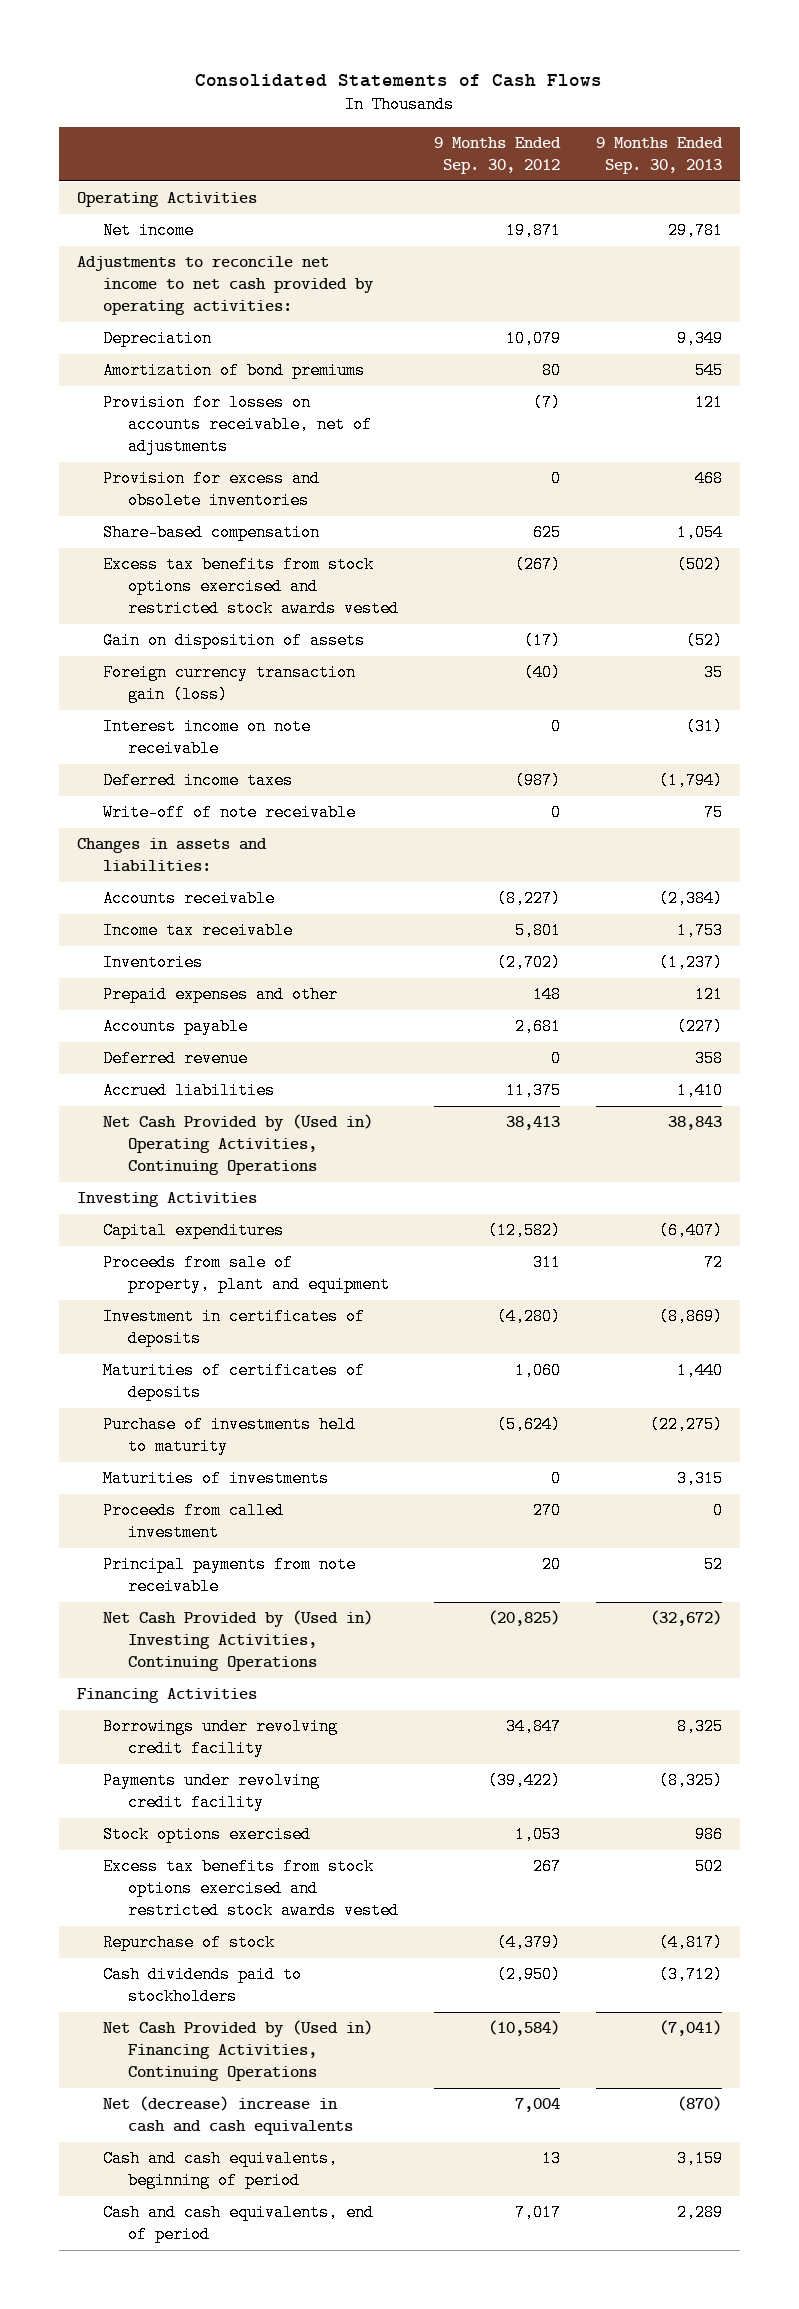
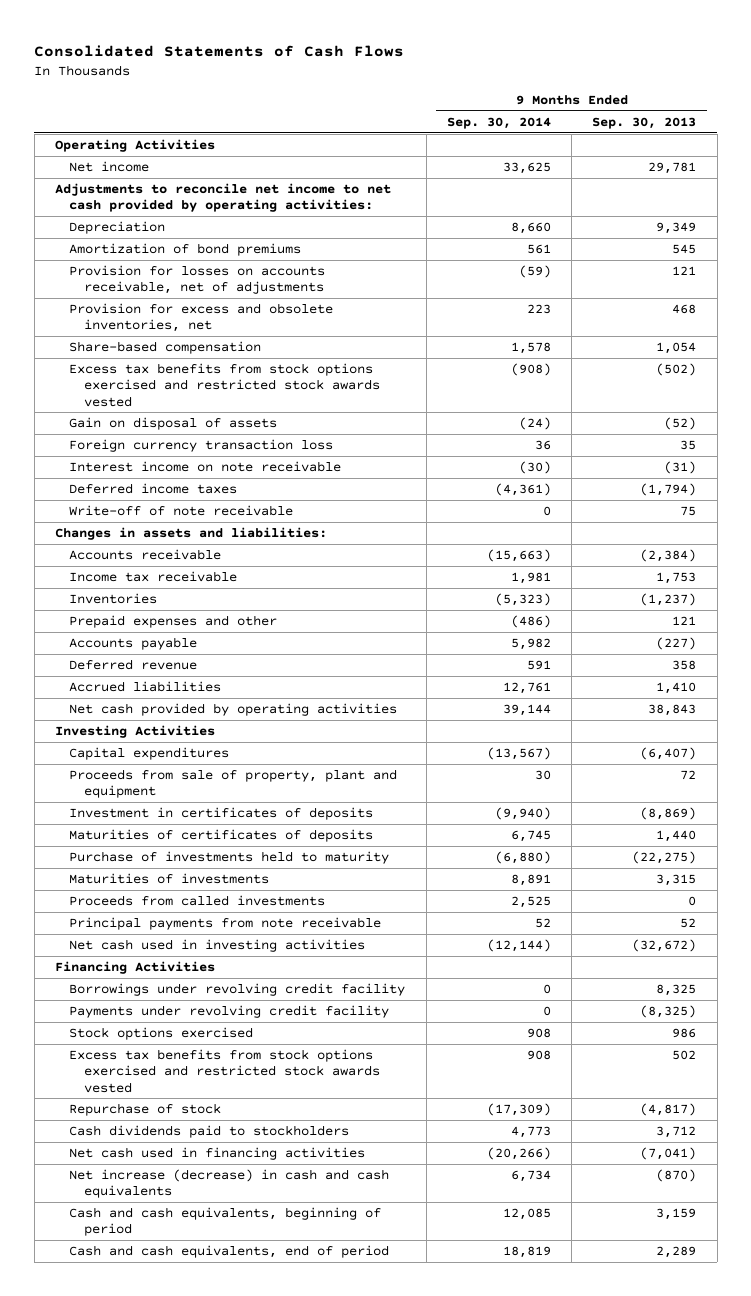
[434,136,562,174] 9 Months Ended Sep. 30, 2012 -> none
none -> [446,116,551,129] Sep. 30, 2014
[102,470,320,510] Provision for excess and obsolete inventories -> [69,303,334,333] Provision for excess and obsolete inventories, net
[102,632,365,650] Gain on disposition of assets -> [69,417,278,431] Gain on disposal of assets
[102,664,356,704] Foreign currency transaction gain (loss) -> [69,439,334,453] Foreign currency transaction loss
[102,1114,373,1176] Net Cash Provided by (Used in) Operating Activities, Continuing Operations -> [69,703,398,717] Net cash provided by operating activities
[102,1502,284,1542] Proceeds from called investment -> [69,895,326,907] Proceeds from called investments
[102,1610,373,1672] Net Cash Provided by (Used in) Investing Activities, Continuing Operations -> [69,939,366,953] Net cash used in investing activities
[658,1966,723,1984] (3,712) -> [656,1126,697,1139] 3,712
[102,2020,373,2082] Net Cash Provided by (Used in) Financing Activities, Continuing Operations -> [69,1147,366,1161] Net cash used in financing activities
[102,2096,354,2136] Net (decrease) increase in cash and cash equivalents -> [69,1169,390,1199] Net increase (decrease) in cash and cash equivalents

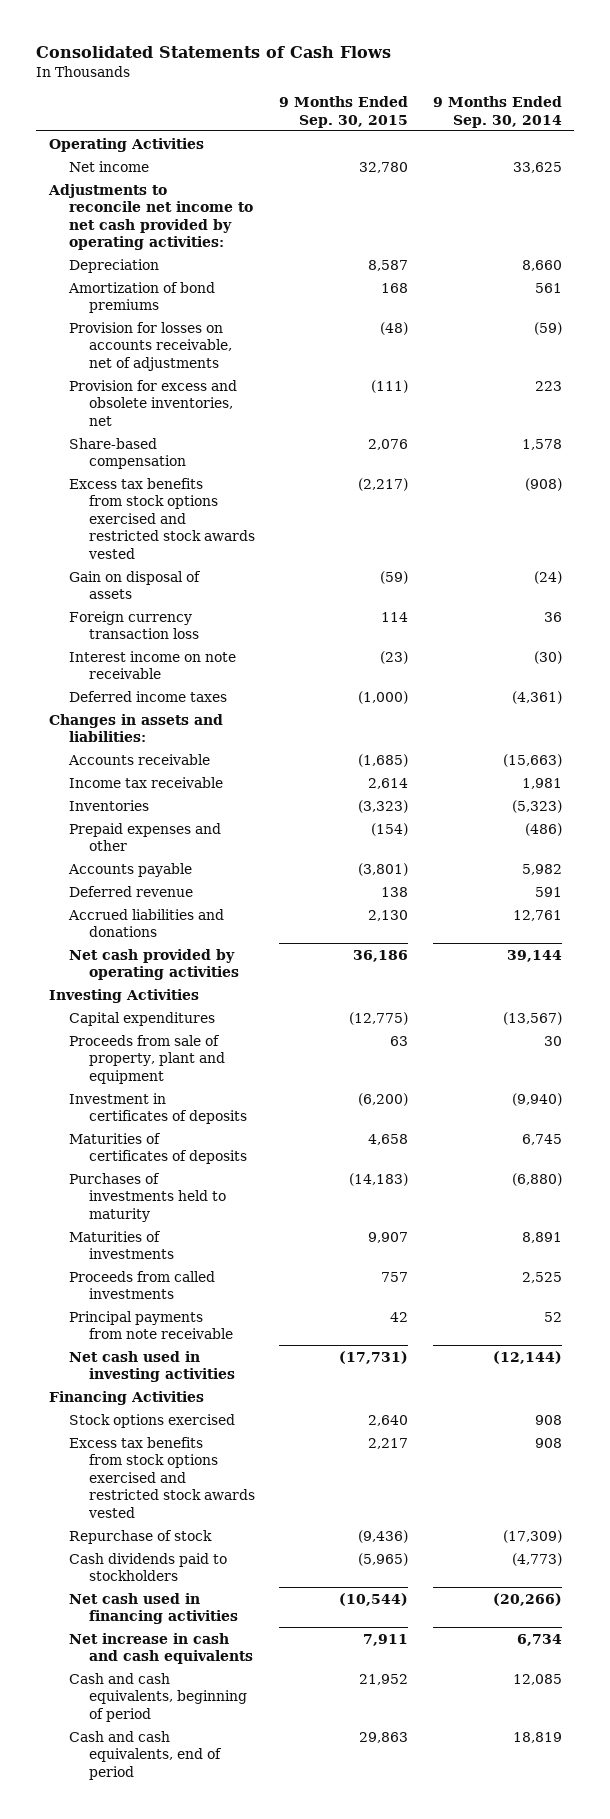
[592,116,697,129] Sep. 30, 2013 -> none
none -> [279,96,409,128] 9 Months Ended Sep. 30, 2015
[69,505,294,517] Write-off of note receivable -> none
[69,681,222,693] Accrued liabilities -> [67,908,224,938] Accrued liabilities and donations
[69,851,390,865] Purchase of investments held to maturity -> [68,1172,226,1222] Purchases of investments held to maturity
[69,983,406,997] Borrowings under revolving credit facility -> none
[69,1005,390,1019] Payments under revolving credit facility -> none
[510,1126,551,1139] 4,773 -> [511,1552,562,1566] (4,773)
[69,1169,390,1199] Net increase (decrease) in cash and cash equivalents -> [68,1632,253,1665] Net increase in cash and cash equivalents

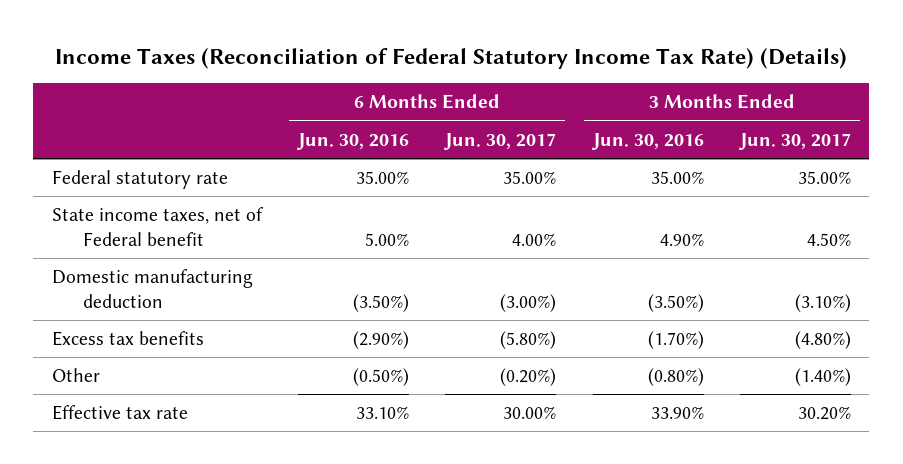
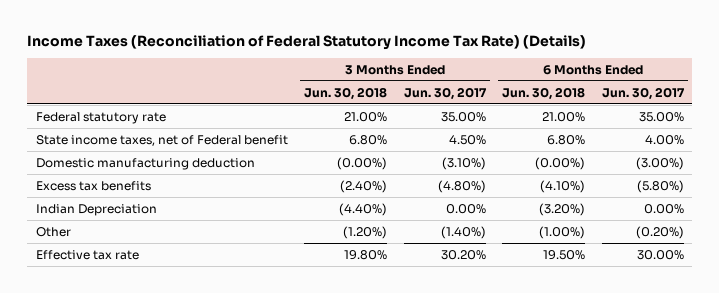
[296,132,409,150] Jun. 30, 2016 -> none
[591,132,704,150] Jun. 30, 2016 -> none
none -> [304,86,388,100] Jun. 30, 2018
none -> [502,86,586,100] Jun. 30, 2018
none -> [35,203,157,216] Indian Depreciation

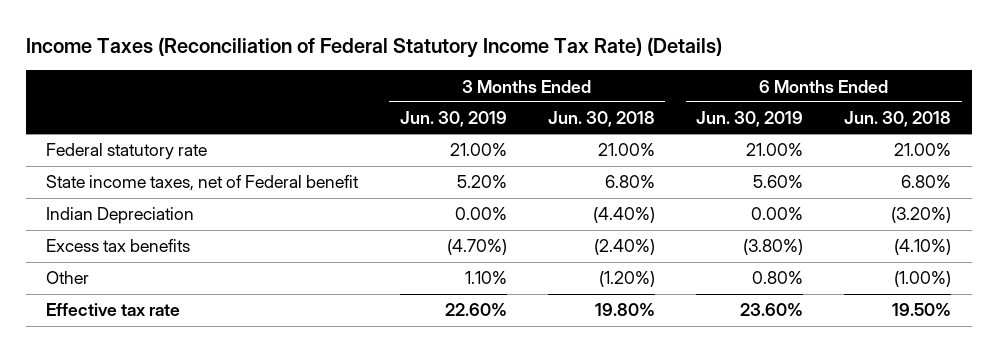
[403,86,487,100] Jun. 30, 2017 -> none
[601,86,685,100] Jun. 30, 2017 -> none
none -> [399,111,507,128] Jun. 30, 2019
none -> [696,111,804,128] Jun. 30, 2019
[35,157,255,170] Domestic manufacturing deduction -> none
[35,180,151,191] Excess tax benefits -> [46,239,191,253] Excess tax benefits

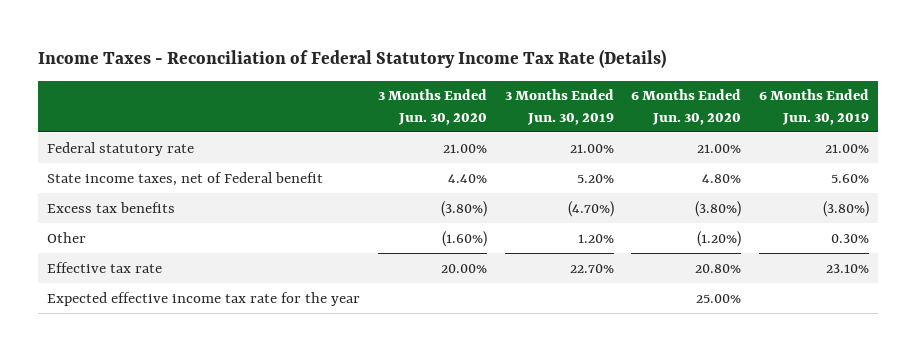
[25,36,722,58] Income Taxes (Reconciliation of Federal Statutory Income Tax Rate) (Details) -> [37,49,666,69] Income Taxes - Reconciliation of Federal Statutory Income Tax Rate (Details)
[547,111,655,128] Jun. 30, 2018 -> none
[844,111,952,128] Jun. 30, 2018 -> none
none -> [377,89,487,125] 3 Months Ended Jun. 30, 2020
none -> [631,89,742,125] 6 Months Ended Jun. 30, 2020
[46,207,195,225] Indian Depreciation -> none
[464,271,507,285] 1.10% -> [577,233,614,243] 1.20%
[752,271,804,285] 0.80% -> [831,233,870,243] 0.30%
[444,303,507,317] 22.60% -> [569,263,614,273] 22.70%
[740,303,804,317] 23.60% -> [826,263,870,273] 23.10%
none -> [46,291,360,306] Expected effective income tax rate for the year

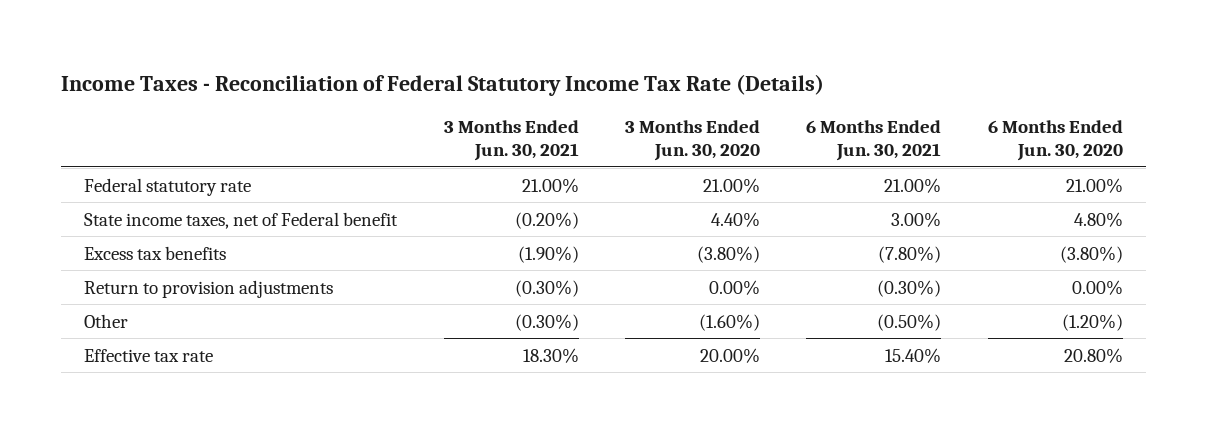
[504,89,614,125] 3 Months Ended Jun. 30, 2019 -> none
[759,89,870,125] 6 Months Ended Jun. 30, 2019 -> none
none -> [443,120,579,162] 3 Months Ended Jun. 30, 2021
none -> [806,120,942,162] 6 Months Ended Jun. 30, 2021
none -> [84,279,334,298] Return to provision adjustments
[46,291,360,306] Expected effective income tax rate for the year -> none

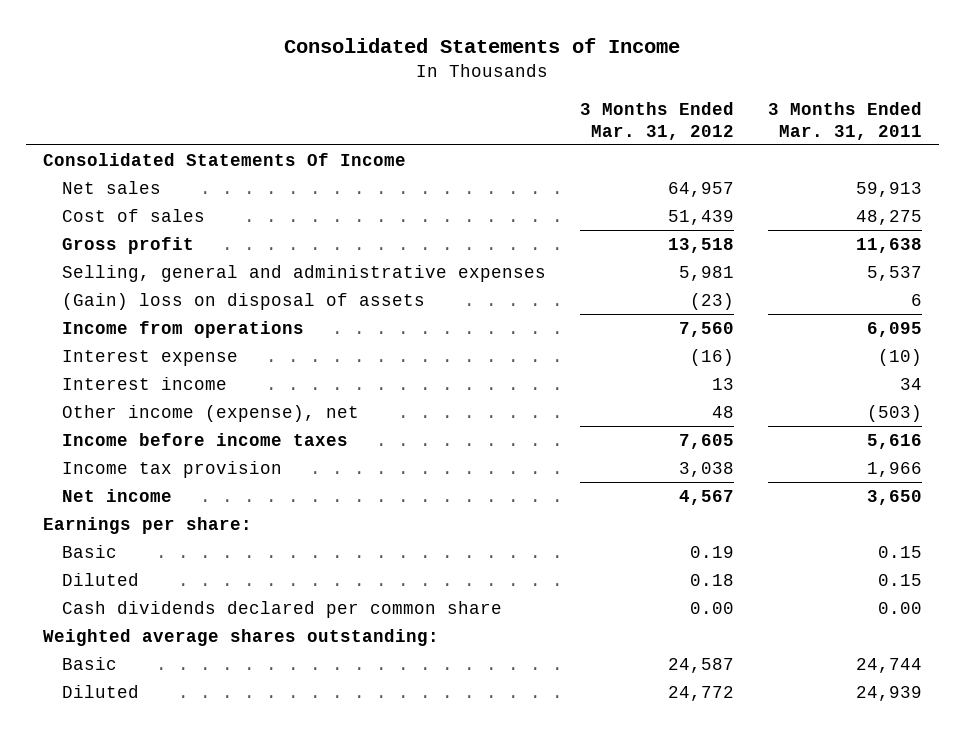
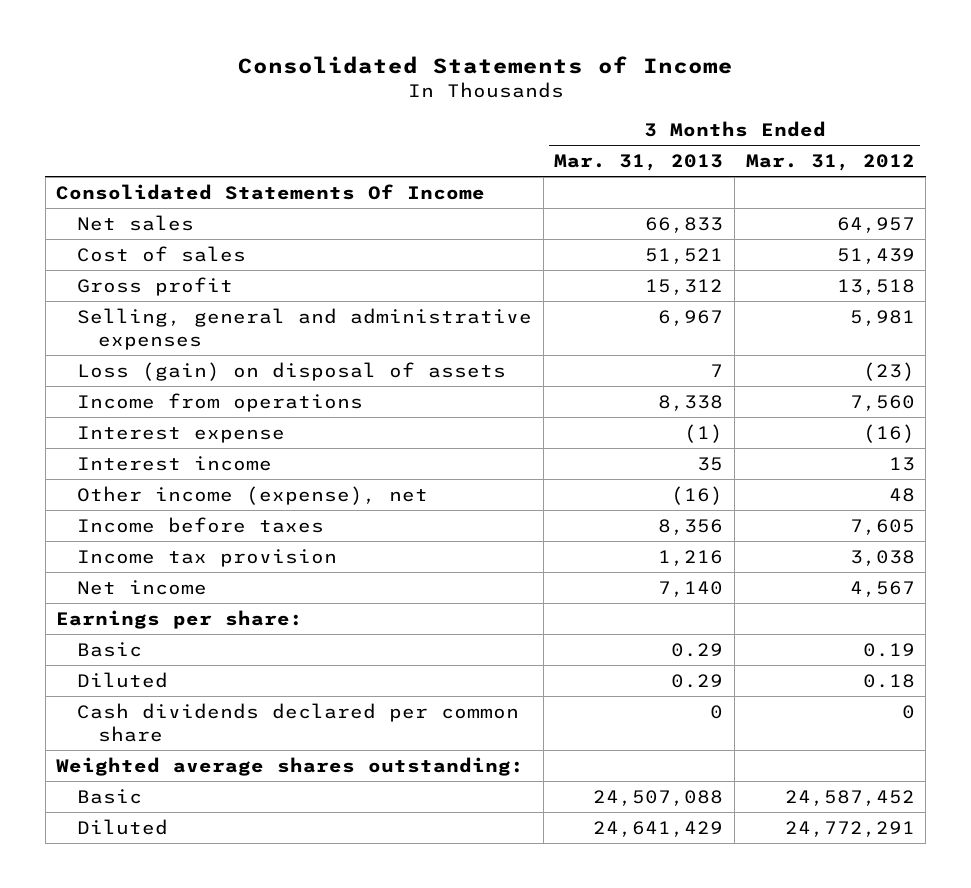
[767,101,922,140] 3 Months Ended Mar. 31, 2011 -> none
none -> [554,154,724,172] Mar. 31, 2013
[62,292,426,310] (Gain) loss on disposal of assets -> [77,361,507,381] Loss (gain) on disposal of assets
[62,432,349,446] Income before income taxes -> [77,516,325,533] Income before taxes
[689,601,734,614] 0.00 -> [901,704,915,719] 0
[667,657,734,673] 24,587 -> [784,789,915,806] 24,587,452
[667,685,734,701] 24,772 -> [784,820,915,837] 24,772,291

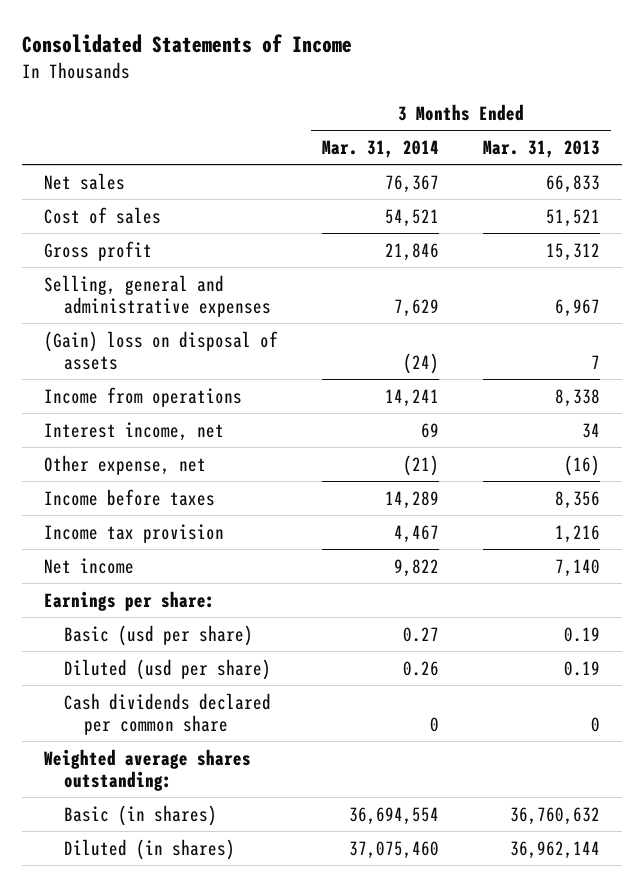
[745,154,915,172] Mar. 31, 2012 -> none
none -> [322,140,440,159] Mar. 31, 2014
[56,183,486,200] Consolidated Statements Of Income -> none
[77,361,507,381] Loss (gain) on disposal of assets -> [44,330,279,370] (Gain) loss on disposal of assets
[77,425,286,443] Interest expense -> none
[77,455,273,471] Interest income -> [44,421,225,441] Interest income, net
[697,456,724,471] 35 -> [582,422,601,438] 34
[77,485,429,505] Other income (expense), net -> [44,454,207,475] Other expense, net
[77,641,143,657] Basic -> [64,624,254,646] Basic (usd per share)
[671,642,724,657] 0.29 -> [564,626,601,642] 0.19
[77,671,169,688] Diluted -> [64,658,272,680] Diluted (usd per share)
[671,673,724,688] 0.29 -> [564,660,601,676] 0.19
[77,788,143,804] Basic -> [64,804,218,826] Basic (in shares)
[593,789,724,806] 24,507,088 -> [510,806,601,825] 36,760,632
[77,818,169,835] Diluted -> [64,838,236,860] Diluted (in shares)
[593,820,724,837] 24,641,429 -> [510,840,601,859] 36,962,144

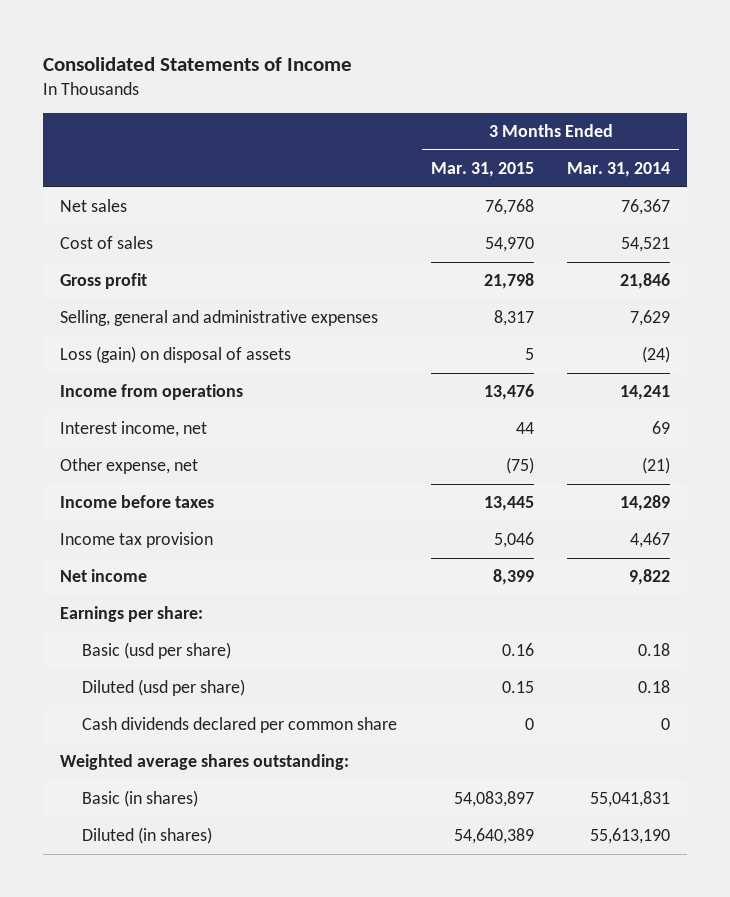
[483,140,601,159] Mar. 31, 2013 -> none
none -> [430,162,534,178] Mar. 31, 2015
[44,330,279,370] (Gain) loss on disposal of assets -> [59,346,291,364] Loss (gain) on disposal of assets
[403,626,440,642] 0.27 -> [638,643,671,657] 0.18
[403,660,440,676] 0.26 -> [638,680,671,694] 0.18
[349,806,440,825] 36,694,554 -> [590,791,671,808] 55,041,831
[349,840,440,859] 37,075,460 -> [590,828,671,845] 55,613,190

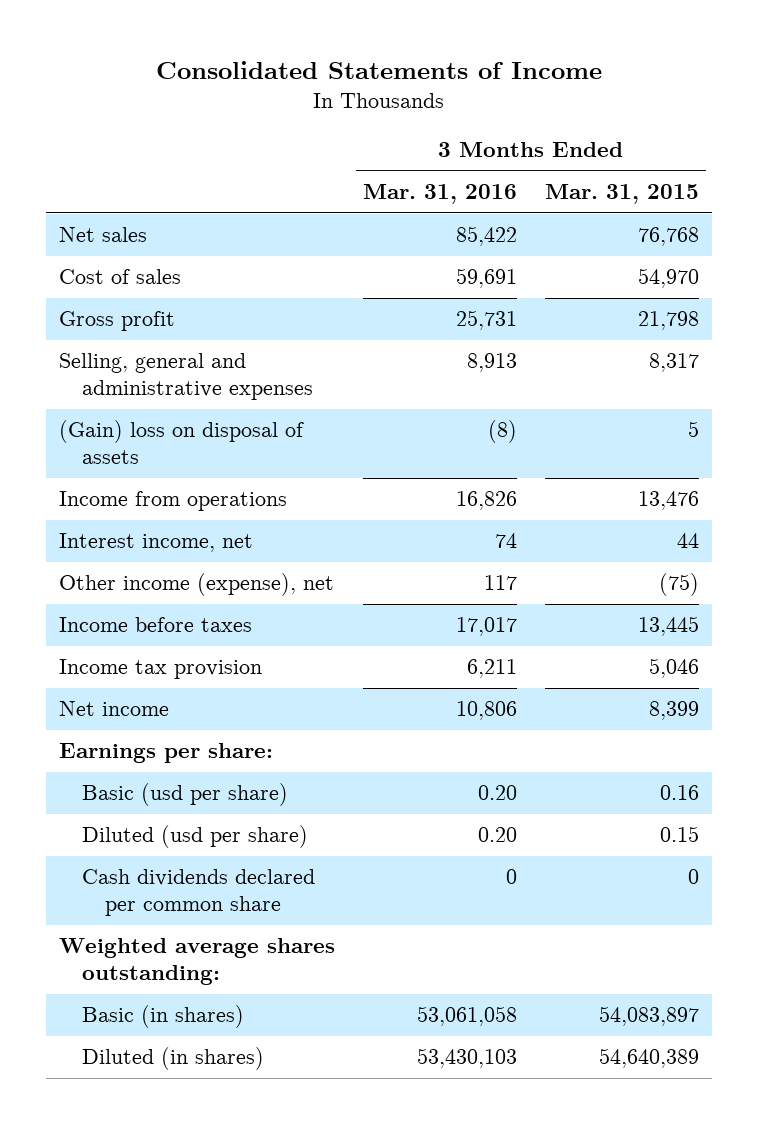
[567,162,671,178] Mar. 31, 2014 -> none
none -> [363,184,518,205] Mar. 31, 2016
[59,346,291,364] Loss (gain) on disposal of assets -> [59,420,305,465] (Gain) loss on disposal of assets
[59,458,198,475] Other expense, net -> [59,573,335,597] Other income (expense), net

